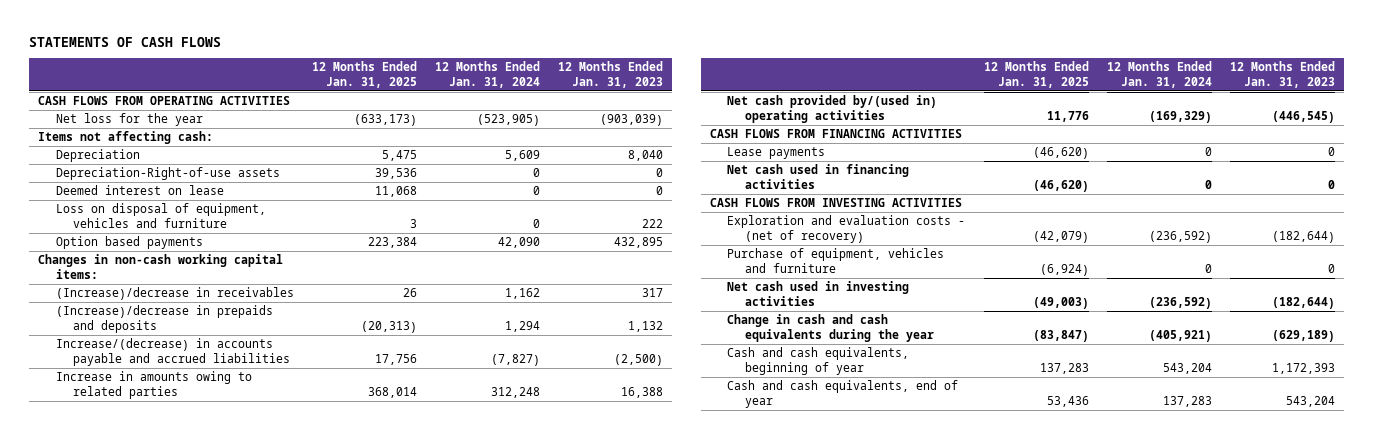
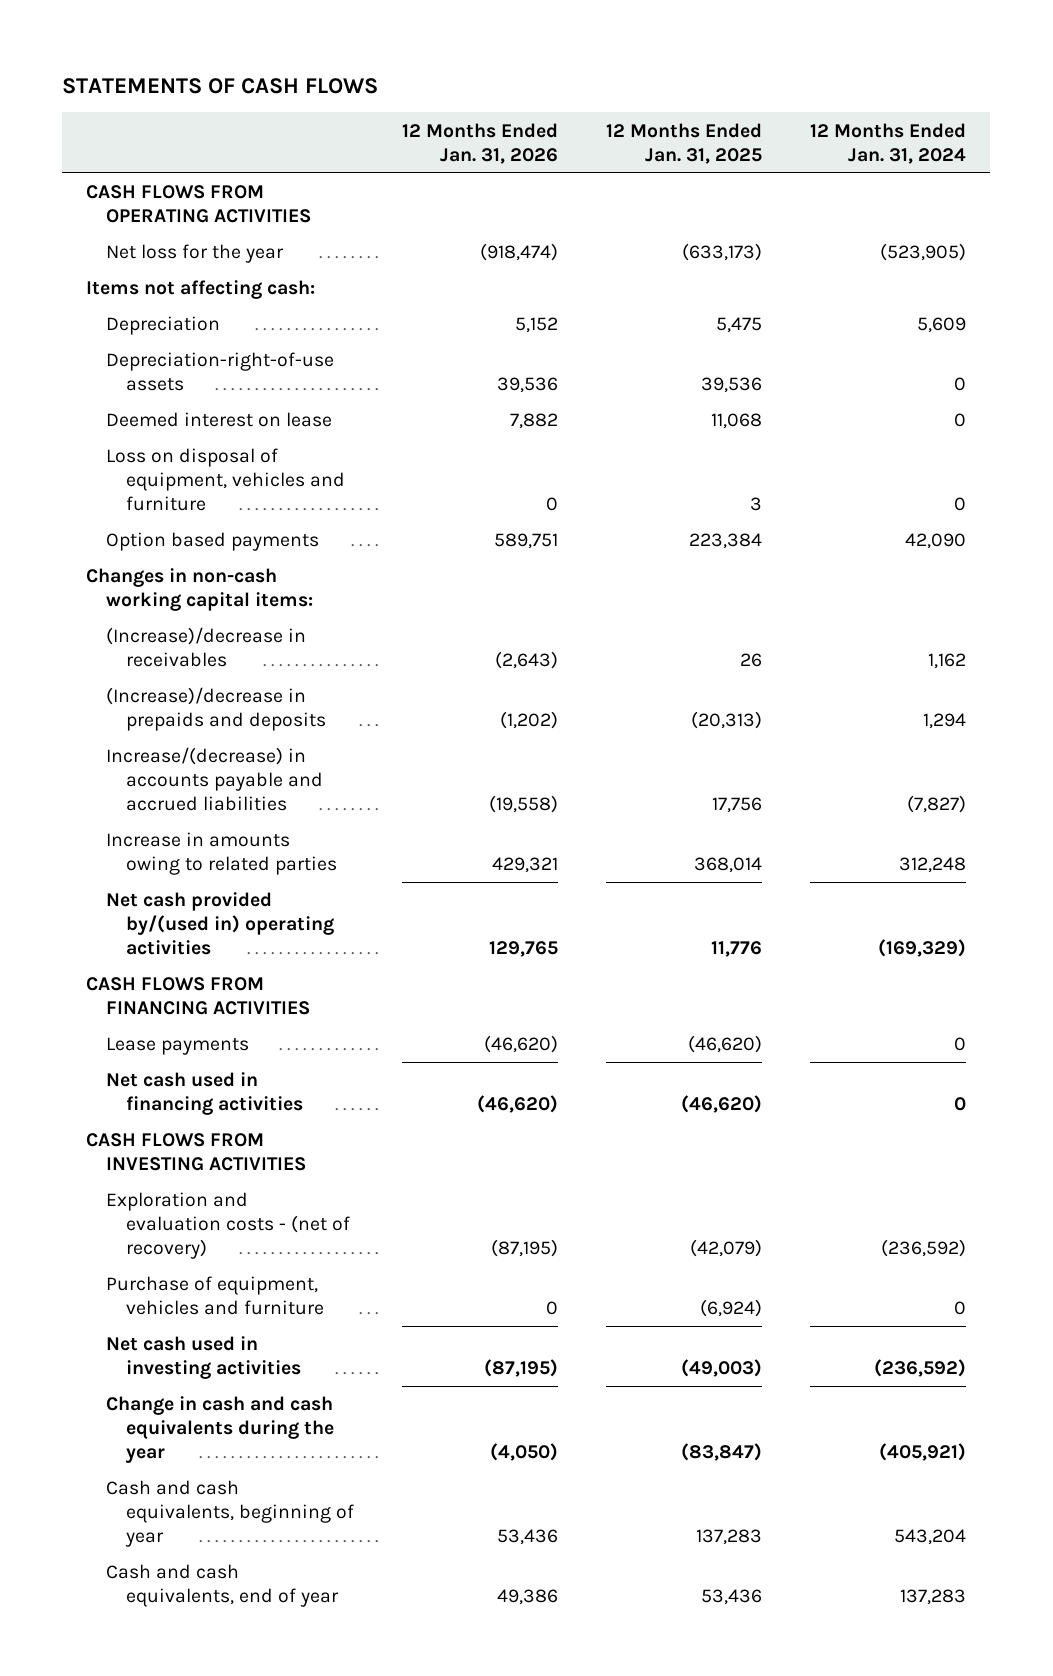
[558,61,664,89] 12 Months Ended Jan. 31, 2023 -> none
none -> [401,122,558,164] 12 Months Ended Jan. 31, 2026
[55,167,280,181] Depreciation-Right-of-use assets -> [106,352,335,392] Depreciation-right-of-use assets

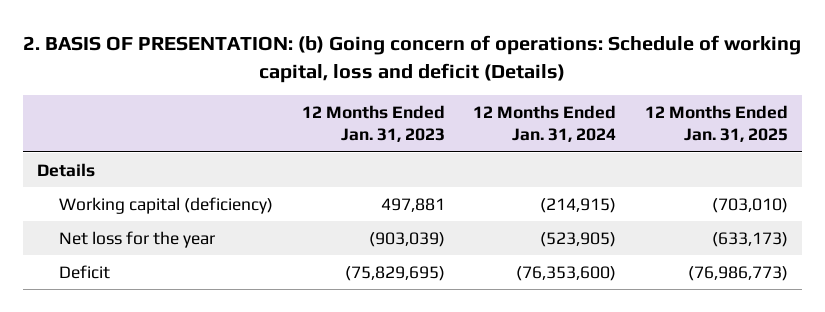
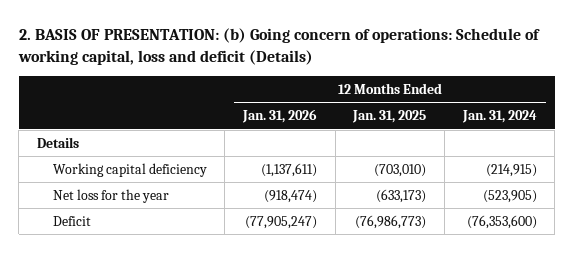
[301,105,445,143] 12 Months Ended Jan. 31, 2023 -> none
none -> [242,109,318,124] Jan. 31, 2026
[59,196,274,214] Working capital (deficiency) -> [52,162,207,177] Working capital deficiency

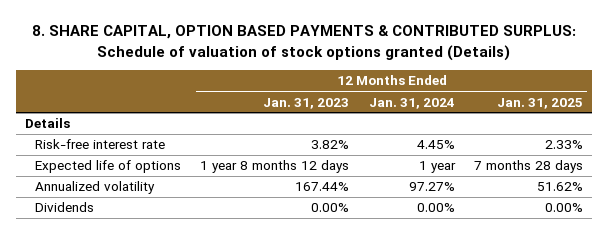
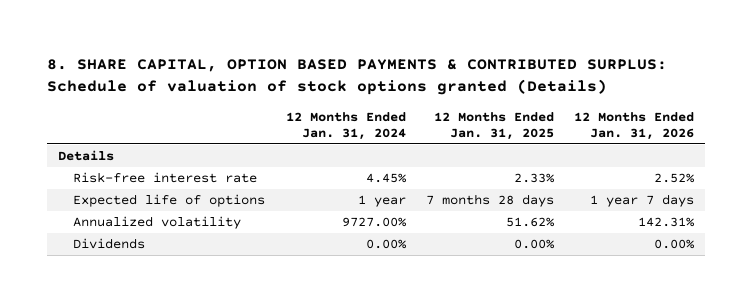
[263,97,350,109] Jan. 31, 2023 -> none
none -> [574,111,695,141] 12 Months Ended Jan. 31, 2026
[408,182,455,192] 97.27% -> [341,217,407,228] 9727.00%

